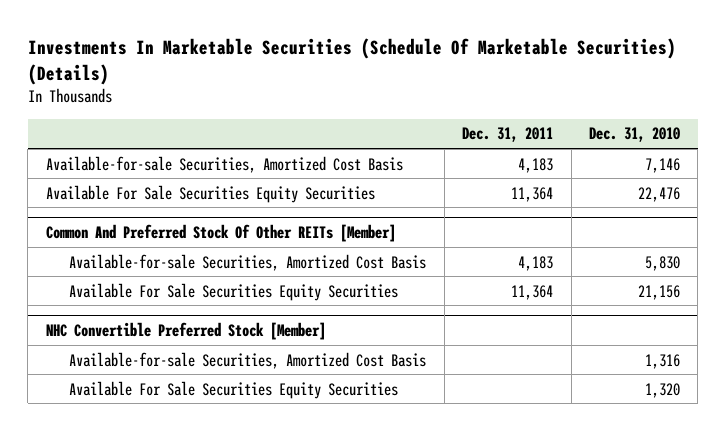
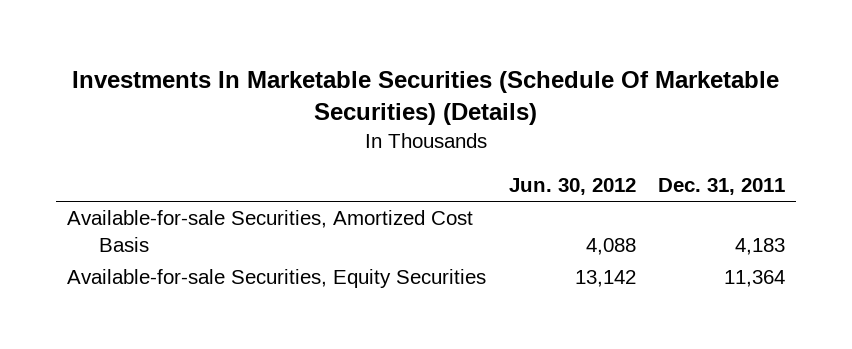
[588,127,680,143] Dec. 31, 2010 -> none
none -> [508,178,636,196] Jun. 30, 2012
[45,224,396,243] Common And Preferred Stock Of Other REITs [Member] -> none
[69,253,427,271] Available-for-sale Securities, Amortized Cost Basis -> none
[69,282,399,301] Available For Sale Securities Equity Securities -> none
[45,322,326,341] NHC Convertible Preferred Stock [Member] -> none
[69,351,427,369] Available-for-sale Securities, Amortized Cost Basis -> none
[69,380,399,399] Available For Sale Securities Equity Securities -> none
[45,184,375,203] Available For Sale Securities Equity Securities -> [67,269,487,289] Available-for-sale Securities, Equity Securities

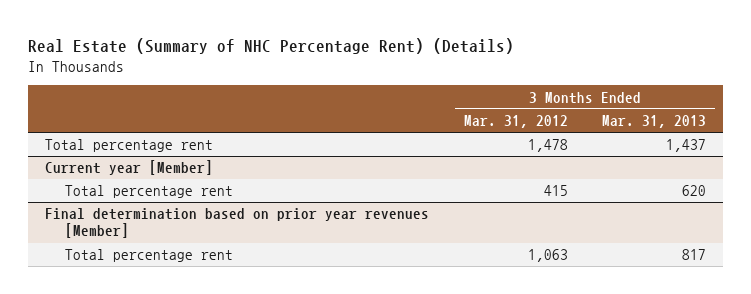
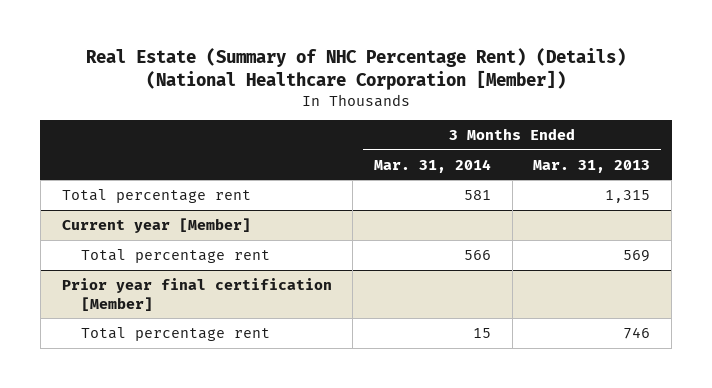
[28,37,515,54] Real Estate (Summary of NHC Percentage Rent) (Details) -> [86,48,627,90] Real Estate (Summary of NHC Percentage Rent) (Details) (National Healthcare Corporation [Member])
[463,115,568,129] Mar. 31, 2012 -> none
none -> [374,158,492,173] Mar. 31, 2014
[666,139,707,153] 1,437 -> [605,189,651,203] 1,315
[45,208,430,239] Final determination based on prior year revenues [Member] -> none
[682,185,707,197] 620 -> [623,249,651,262] 569
none -> [61,277,332,311] Prior year final certification [Member]
[682,249,707,261] 817 -> [623,326,651,339] 746

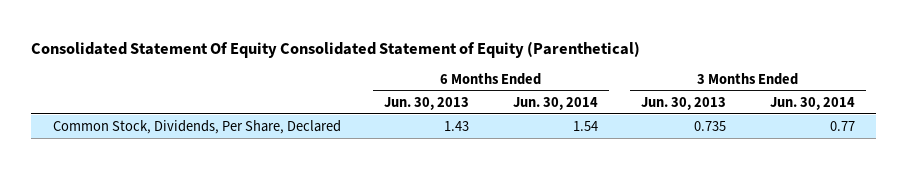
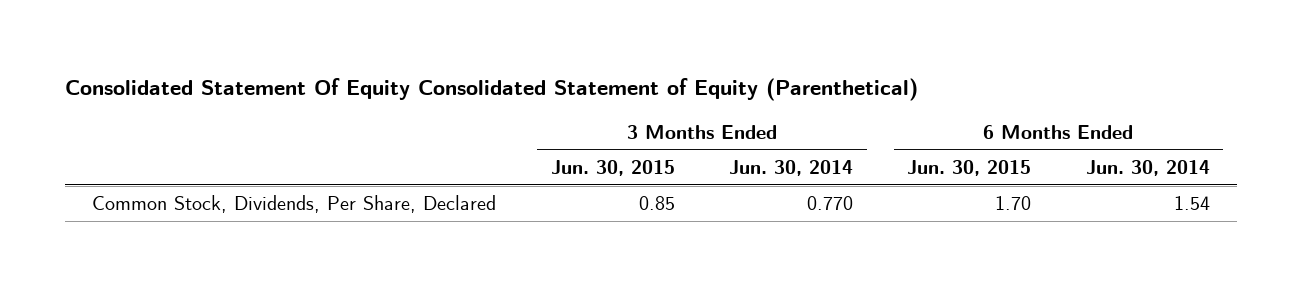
[384,97,470,111] Jun. 30, 2013 -> none
[641,97,727,111] Jun. 30, 2013 -> none
none -> [550,159,675,176] Jun. 30, 2015
none -> [907,159,1032,176] Jun. 30, 2015
[829,121,855,132] 0.77 -> [806,196,853,211] 0.770

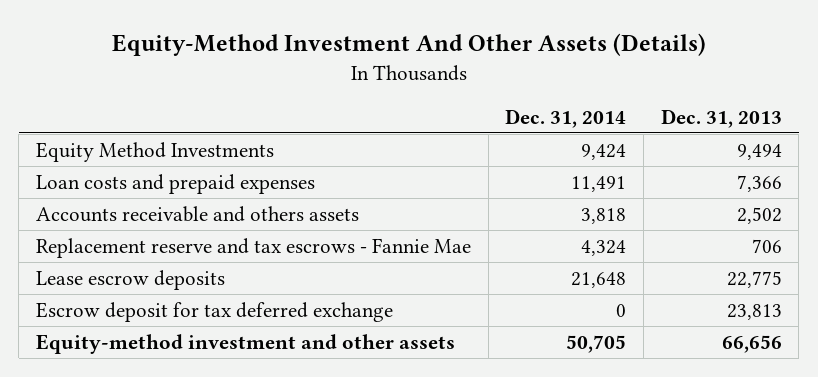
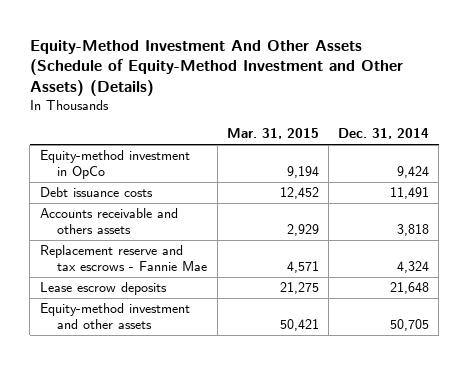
[111,33,706,57] Equity-Method Investment And Other Assets (Details) -> [29,39,403,96] Equity-Method Investment And Other Assets (Schedule of Equity-Method Investment and Other Assets) (Details)
[660,108,782,128] Dec. 31, 2013 -> none
none -> [226,128,319,140] Mar. 31, 2015
[36,141,275,162] Equity Method Investments -> [39,150,190,180] Equity-method investment in OpCo
[36,173,316,194] Loan costs and prepaid expenses -> [39,187,153,198] Debt issuance costs
[36,301,394,322] Escrow deposit for tax deferred exchange -> none

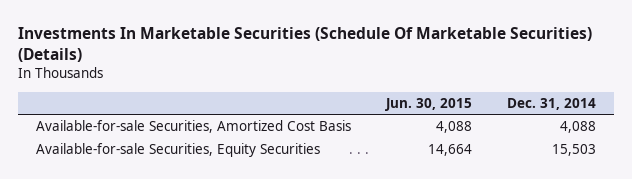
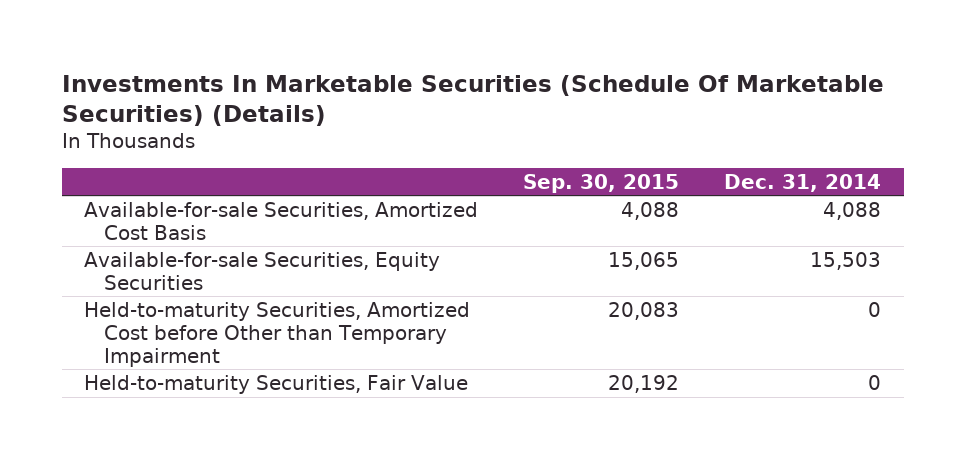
[385,97,473,111] Jun. 30, 2015 -> none
none -> [523,173,680,193] Sep. 30, 2015
none -> [84,301,471,367] Held-to-maturity Securities, Amortized Cost before Other than Temporary Impairment
none -> [84,374,469,394] Held-to-maturity Securities, Fair Value

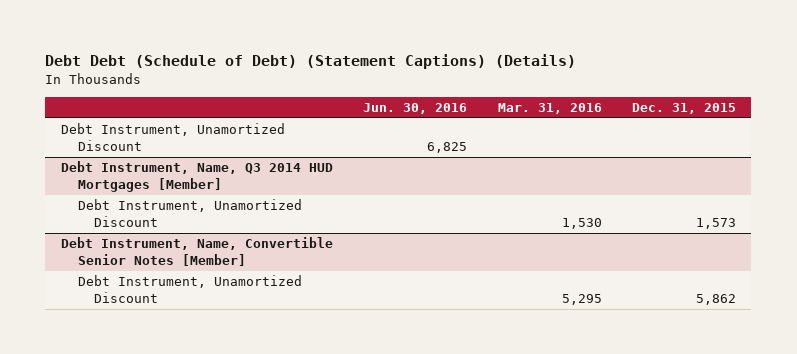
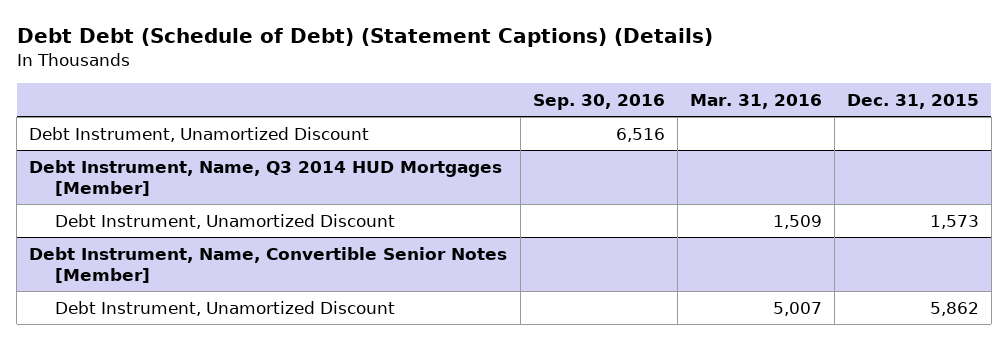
[363,103,468,115] Jun. 30, 2016 -> none
none -> [532,93,665,110] Sep. 30, 2016
[561,218,602,230] 1,530 -> [772,214,822,229] 1,509
[561,294,602,306] 5,295 -> [772,301,822,316] 5,007

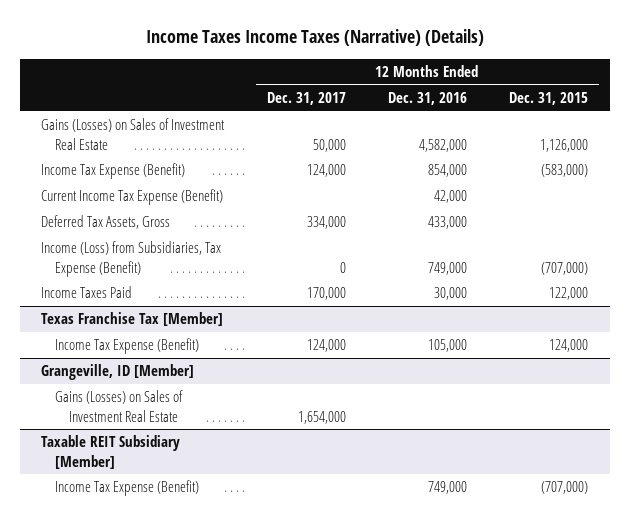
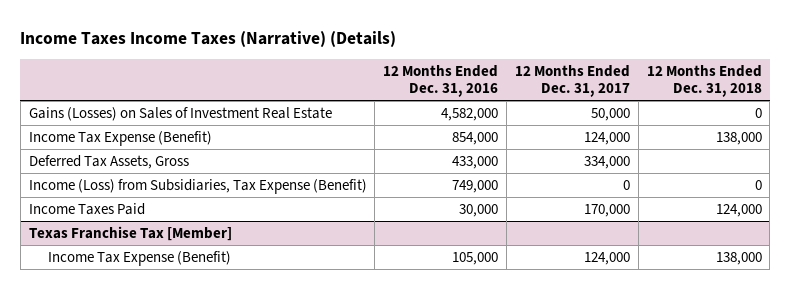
[509,91,589,105] Dec. 31, 2015 -> none
none -> [646,64,762,98] 12 Months Ended Dec. 31, 2018
[41,189,224,206] Current Income Tax Expense (Benefit) -> none
[41,364,195,381] Grangeville, ID [Member] -> none
[55,390,184,422] Gains (Losses) on Sales of Investment Real Estate -> none
[41,435,181,469] Taxable REIT Subsidiary [Member] -> none
[55,480,200,497] Income Tax Expense (Benefit) -> none

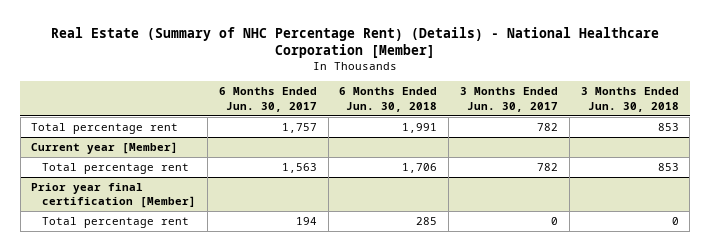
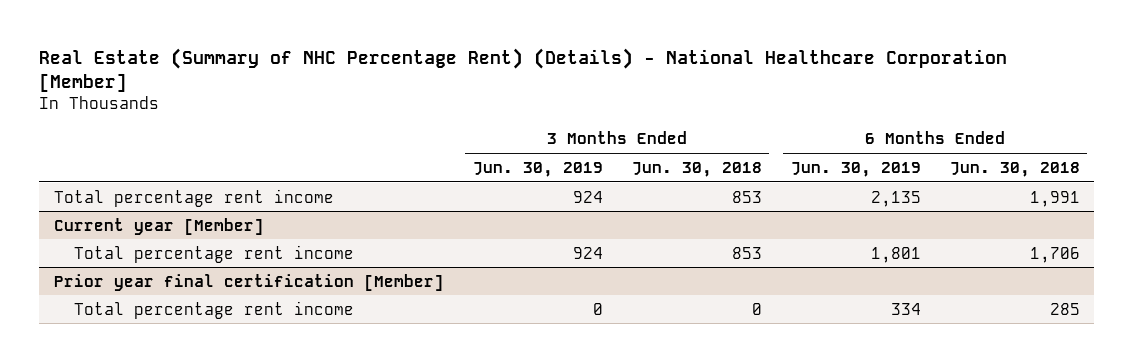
[218,87,317,112] 6 Months Ended Jun. 30, 2017 -> none
[460,87,559,112] 3 Months Ended Jun. 30, 2017 -> none
none -> [472,161,603,177] Jun. 30, 2019
none -> [790,161,921,177] Jun. 30, 2019
[31,122,179,134] Total percentage rent -> [53,188,334,207] Total percentage rent income
[42,162,190,174] Total percentage rent -> [74,244,355,263] Total percentage rent income
[42,216,190,228] Total percentage rent -> [74,300,355,319] Total percentage rent income

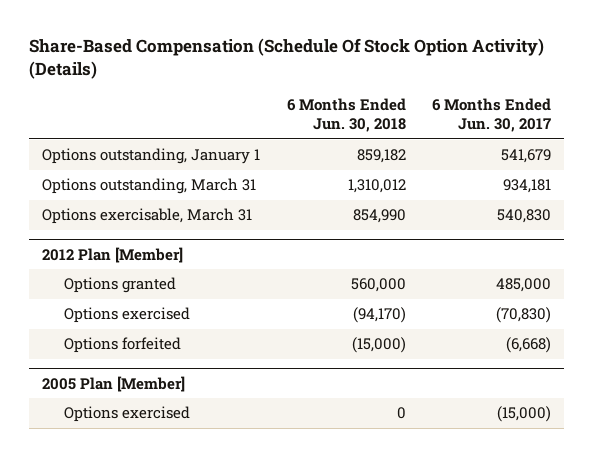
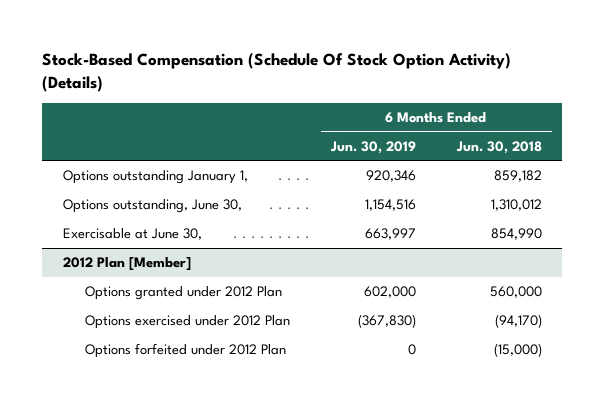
[28,38,544,80] Share-Based Compensation (Schedule Of Stock Option Activity) (Details) -> [42,53,512,93] Stock-Based Compensation (Schedule Of Stock Option Activity) (Details)
[432,98,552,133] 6 Months Ended Jun. 30, 2017 -> none
none -> [329,140,416,154] Jun. 30, 2019
[42,148,261,165] Options outstanding, January 1 -> [62,170,248,185] Options outstanding January 1,
[42,178,257,195] Options outstanding, March 31 -> [62,199,242,214] Options outstanding, June 30,
[42,208,253,225] Options exercisable, March 31 -> [62,228,202,241] Exercisable at June 30,
[42,375,186,392] 2005 Plan [Member] -> none
[64,406,191,423] Options exercised -> none
[64,277,177,294] Options granted -> [84,286,282,301] Options granted under 2012 Plan
[64,307,191,324] Options exercised -> [84,315,290,330] Options exercised under 2012 Plan
[64,337,182,354] Options forfeited -> [84,343,286,359] Options forfeited under 2012 Plan

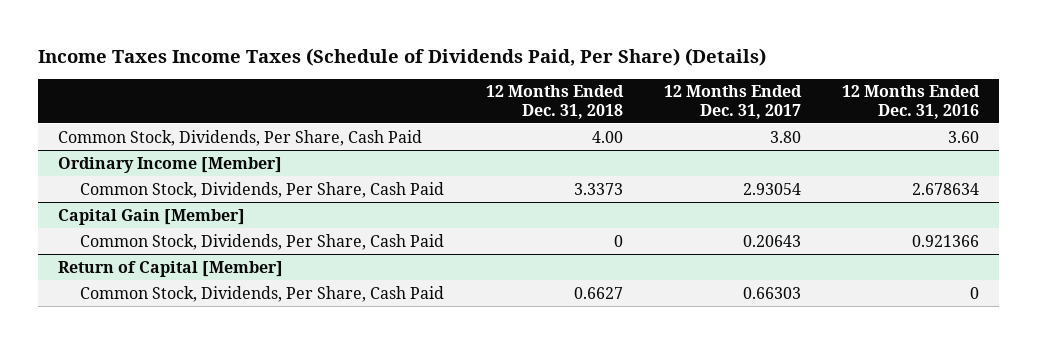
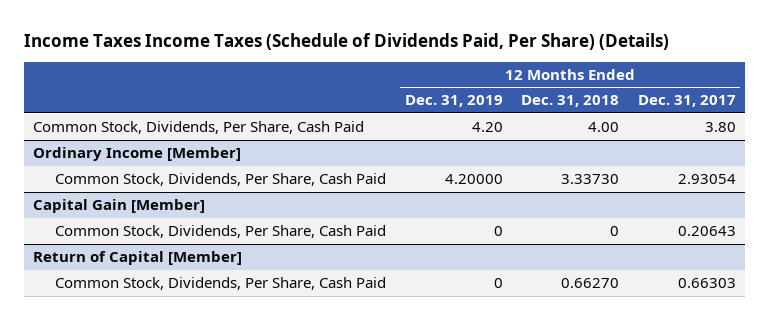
[841,85,980,119] 12 Months Ended Dec. 31, 2016 -> none
none -> [404,95,503,108] Dec. 31, 2019
[573,182,623,195] 3.3373 -> [561,174,620,185] 3.33730
[573,286,623,299] 0.6627 -> [561,278,620,289] 0.66270

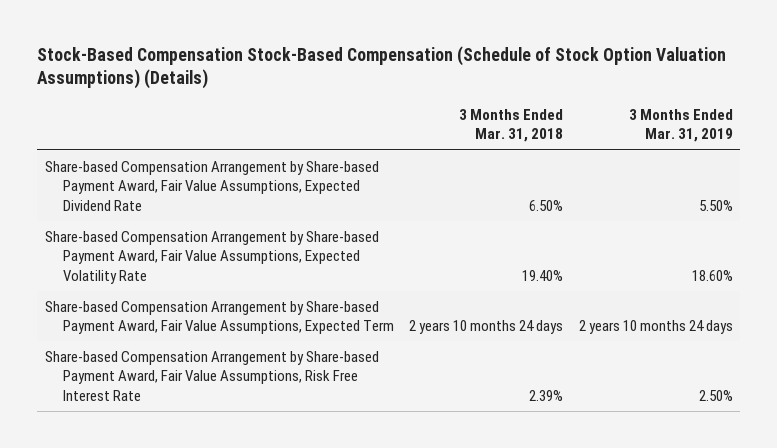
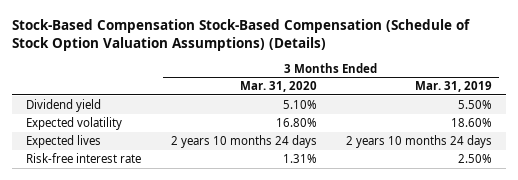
[459,108,564,143] 3 Months Ended Mar. 31, 2018 -> none
none -> [239,81,317,93] Mar. 31, 2020
[44,160,379,211] Share-based Compensation Arrangement by Share-based Payment Award, Fair Value Assumptions, Expected Dividend Rate -> [26,98,102,112] Dividend yield
[44,230,379,284] Share-based Compensation Arrangement by Share-based Payment Award, Fair Value Assumptions, Expected Volatility Rate -> [26,116,123,130] Expected volatility
[44,300,394,335] Share-based Compensation Arrangement by Share-based Payment Award, Fair Value Assumptions, Expected Term -> [26,134,102,148] Expected lives
[44,350,379,401] Share-based Compensation Arrangement by Share-based Payment Award, Fair Value Assumptions, Risk Free Interest Rate -> [26,152,142,163] Risk-free interest rate

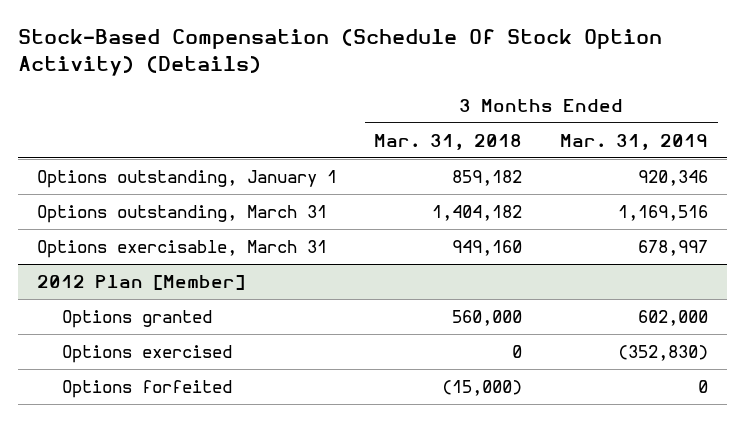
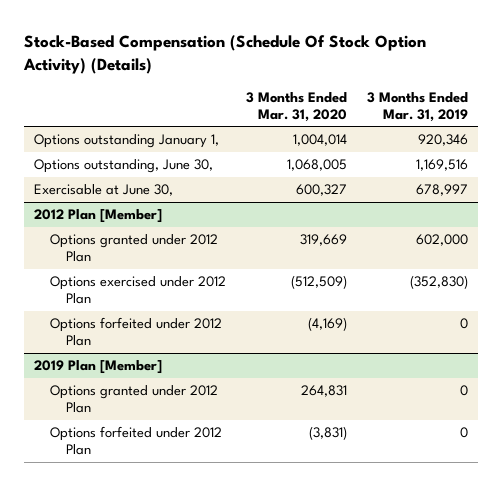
[374,133,523,150] Mar. 31, 2018 -> none
none -> [246,91,348,122] 3 Months Ended Mar. 31, 2020
[36,169,337,188] Options outstanding, January 1 -> [34,134,220,149] Options outstanding January 1,
[36,204,327,223] Options outstanding, March 31 -> [34,159,214,174] Options outstanding, June 30,
[36,239,327,258] Options exercisable, March 31 -> [34,184,174,197] Exercisable at June 30,
[62,309,213,328] Options granted -> [50,234,219,263] Options granted under 2012 Plan
[62,344,233,363] Options exercised -> [50,276,227,305] Options exercised under 2012 Plan
[62,379,233,398] Options forfeited -> [50,317,223,347] Options forfeited under 2012 Plan
none -> [34,360,163,375] 2019 Plan [Member]
none -> [50,385,219,414] Options granted under 2012 Plan
none -> [50,426,223,456] Options forfeited under 2012 Plan

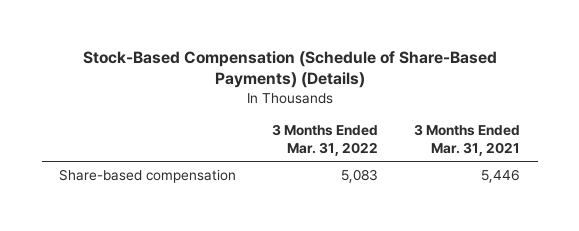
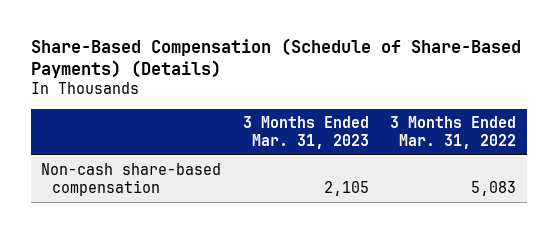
[82,50,497,89] Stock-Based Compensation (Schedule of Share-Based Payments) (Details) -> [30,37,521,79] Share-Based Compensation (Schedule of Share-Based Payments) (Details)
[413,124,520,156] 3 Months Ended Mar. 31, 2021 -> none
none -> [242,116,369,149] 3 Months Ended Mar. 31, 2023
[59,169,237,184] Share-based compensation -> [41,163,222,197] Non-cash share-based compensation

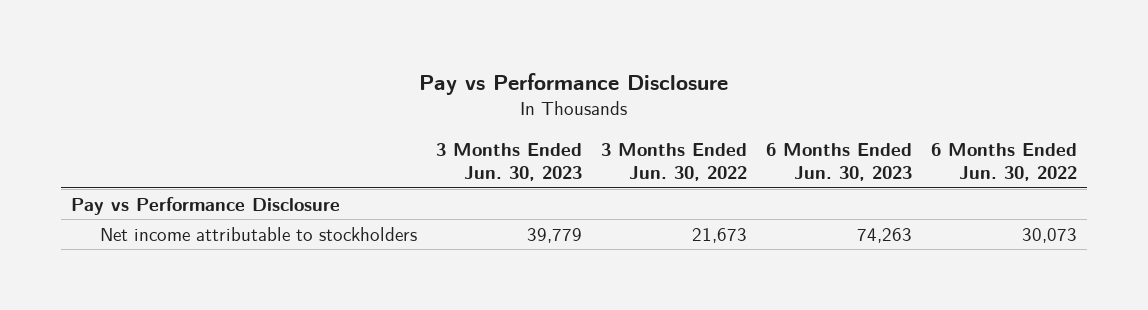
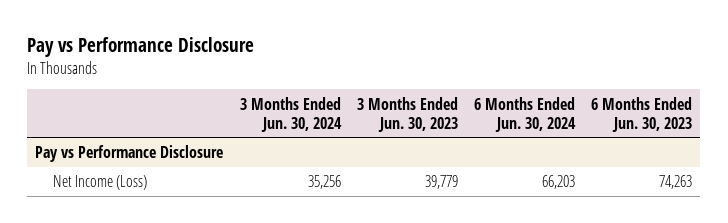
[601,142,748,181] 3 Months Ended Jun. 30, 2022 -> none
[931,142,1078,181] 6 Months Ended Jun. 30, 2022 -> none
none -> [239,96,342,132] 3 Months Ended Jun. 30, 2024
none -> [473,96,576,132] 6 Months Ended Jun. 30, 2024
[99,226,417,241] Net income attributable to stockholders -> [52,175,147,191] Net Income (Loss)

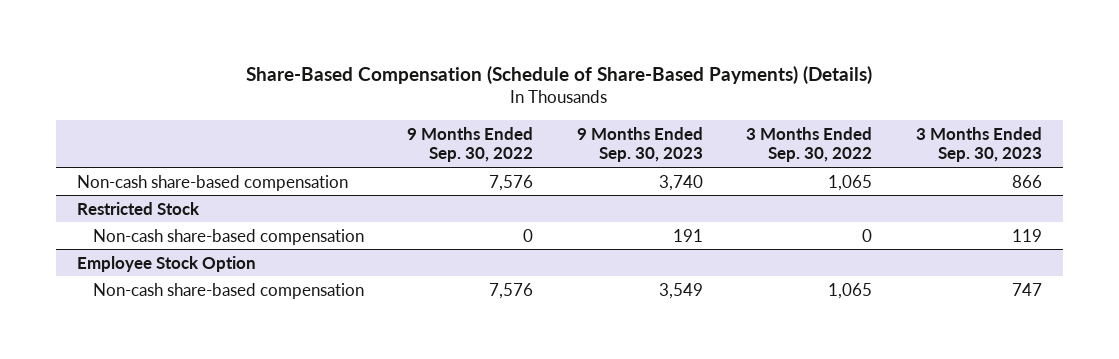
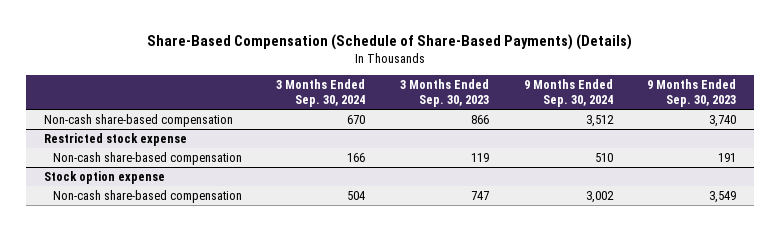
[407,126,534,163] 9 Months Ended Sep. 30, 2022 -> none
[746,126,873,163] 3 Months Ended Sep. 30, 2022 -> none
none -> [276,78,366,108] 3 Months Ended Sep. 30, 2024
none -> [523,78,613,108] 9 Months Ended Sep. 30, 2024
[77,201,201,215] Restricted Stock -> [43,132,187,146] Restricted stock expense
[77,255,257,272] Employee Stock Option -> [43,170,165,184] Stock option expense

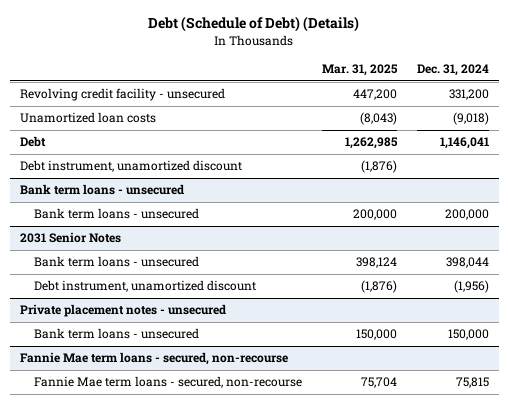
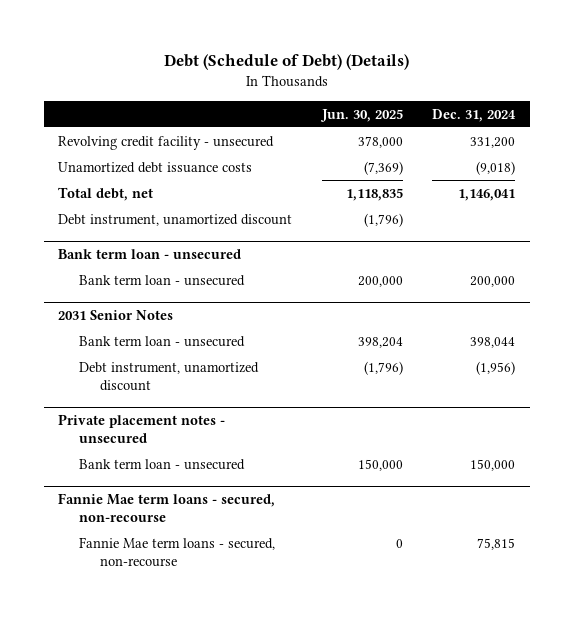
[322,64,399,77] Mar. 31, 2025 -> none
none -> [319,108,403,122] Jun. 30, 2025
[19,112,156,124] Unamortized loan costs -> [58,161,253,173] Unamortized debt issuance costs
[19,136,46,148] Debt -> [58,186,154,201] Total debt, net
[19,184,184,196] Bank term loans - unsecured -> [58,248,242,259] Bank term loan - unsecured
[34,208,200,220] Bank term loans - unsecured -> [79,274,246,286] Bank term loan - unsecured
[34,256,200,268] Bank term loans - unsecured -> [79,335,246,347] Bank term loan - unsecured
[34,328,200,340] Bank term loans - unsecured -> [79,458,246,470] Bank term loan - unsecured

